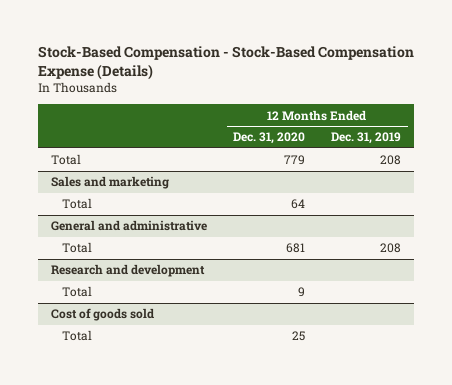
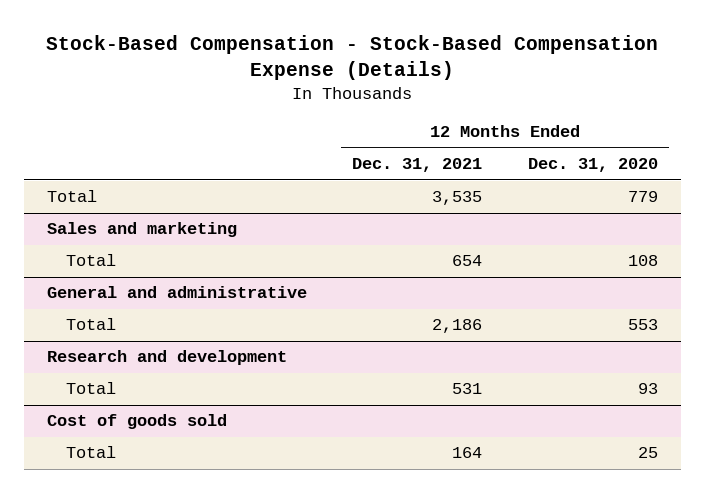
[331,132,402,145] Dec. 31, 2019 -> none
none -> [352,158,483,173] Dec. 31, 2021
[291,199,306,210] 64 -> [627,255,658,267] 108
[286,243,306,254] 681 -> [627,319,658,331] 553
[298,287,306,298] 9 -> [637,383,658,395] 93

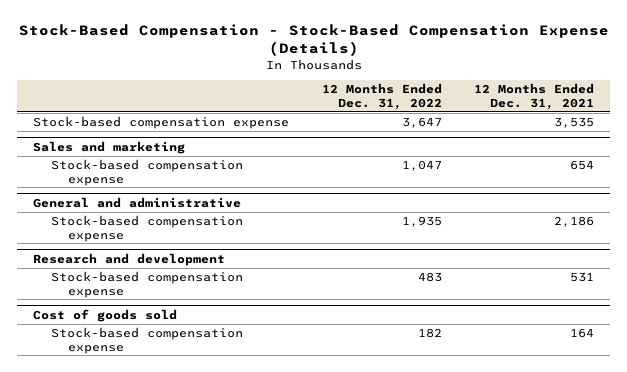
[527,158,658,173] Dec. 31, 2020 -> none
none -> [321,83,442,110] 12 Months Ended Dec. 31, 2022
[47,190,98,203] Total -> [33,115,290,129] Stock-based compensation expense
[66,254,117,267] Total -> [50,158,243,186] Stock-based compensation expense
[66,318,117,331] Total -> [50,214,243,242] Stock-based compensation expense
[66,382,117,395] Total -> [50,270,243,298] Stock-based compensation expense
[66,446,117,459] Total -> [50,326,243,354] Stock-based compensation expense

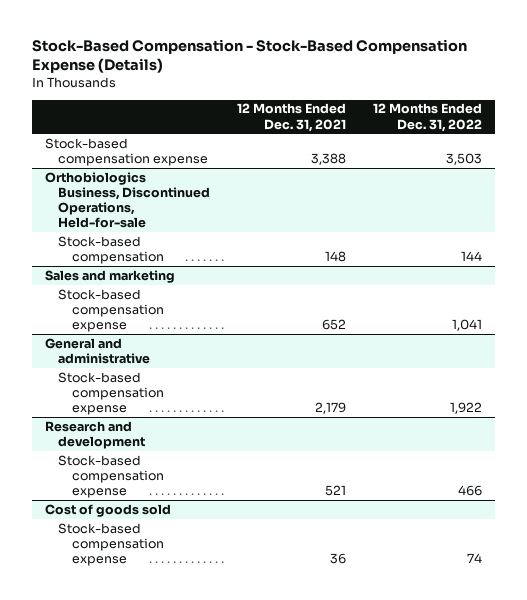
[401,116,442,128] 3,647 -> [445,152,482,165] 3,503
[553,116,594,128] 3,535 -> [310,152,346,165] 3,388
none -> [44,171,211,229] Orthobiologics Business, Discontinued Operations, Held-for-sale
none -> [58,235,164,264] Stock-based compensation
[401,159,442,171] 1,047 -> [451,319,482,332] 1,041
[569,159,594,170] 654 -> [321,319,346,331] 652
[401,215,442,227] 1,935 -> [449,402,482,415] 1,922
[553,215,594,227] 2,186 -> [314,402,346,415] 2,179
[417,271,442,282] 483 -> [457,485,482,497] 466
[569,271,594,282] 531 -> [324,485,346,497] 521
[417,327,442,338] 182 -> [466,553,482,564] 74
[569,327,594,338] 164 -> [329,553,346,565] 36

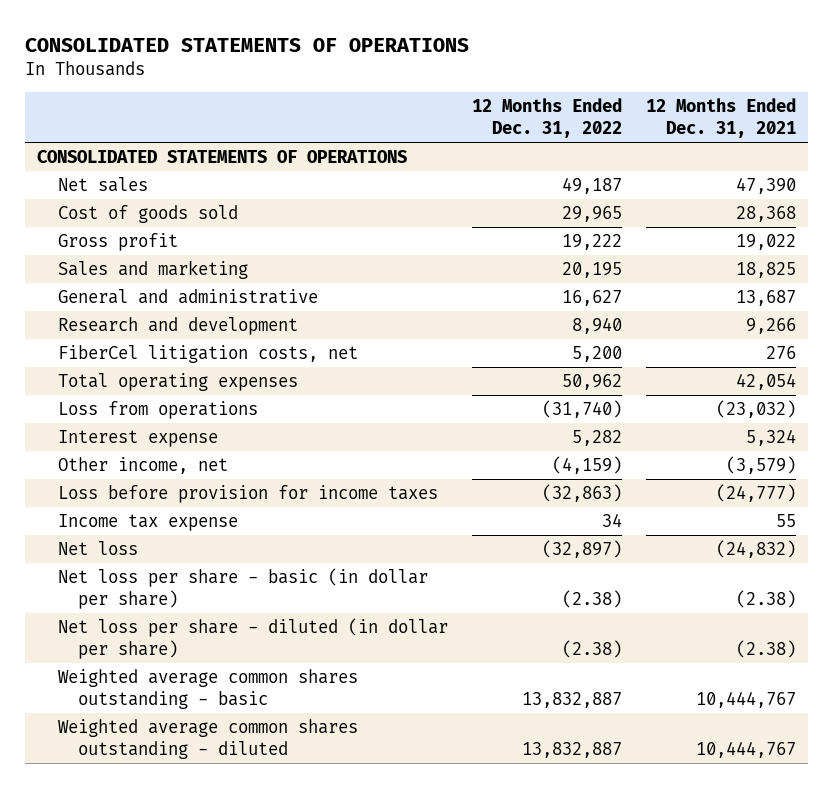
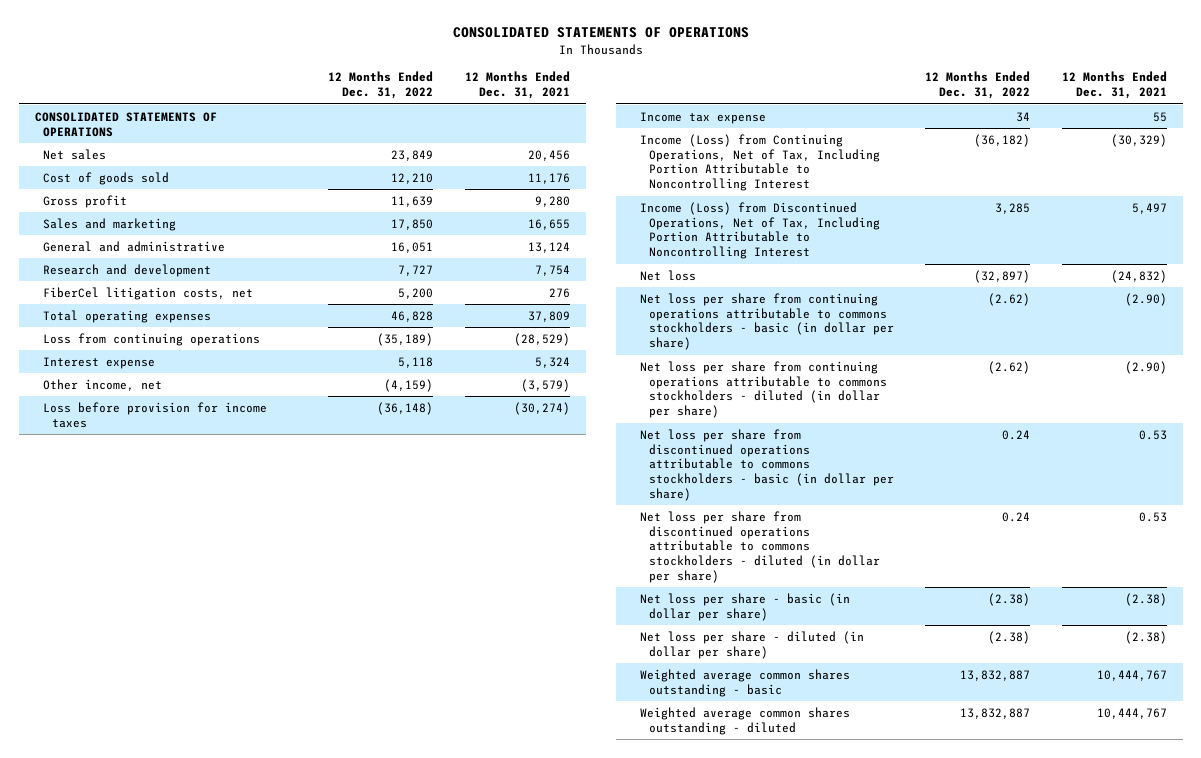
[561,176,622,194] 49,187 -> [391,149,434,161] 23,849
[736,176,797,194] 47,390 -> [527,149,570,161] 20,456
[561,205,622,222] 29,965 -> [391,172,434,184] 12,210
[736,205,797,222] 28,368 -> [527,172,570,184] 11,176
[561,233,622,250] 19,222 -> [391,195,434,207] 11,639
[736,233,797,250] 19,022 -> [534,195,570,207] 9,280
[561,261,622,278] 20,195 -> [391,218,434,230] 17,850
[736,261,797,278] 18,825 -> [527,218,570,230] 16,655
[561,289,622,306] 16,627 -> [391,241,434,253] 16,051
[736,289,797,306] 13,687 -> [527,241,570,253] 13,124
[571,316,622,334] 8,940 -> [398,264,434,276] 7,727
[746,317,797,334] 9,266 -> [534,264,570,276] 7,754
[561,373,622,390] 50,962 -> [391,310,434,322] 46,828
[736,372,797,390] 42,054 -> [527,310,570,322] 37,809
[57,400,258,419] Loss from operations -> [43,332,261,346] Loss from continuing operations
[541,399,622,418] (31,740) -> [377,332,434,346] (35,189)
[716,399,797,418] (23,032) -> [513,332,570,346] (28,529)
[571,429,622,446] 5,282 -> [398,356,434,368] 5,118
[541,483,622,502] (32,863) -> [377,401,434,415] (36,148)
[716,483,797,502] (24,777) -> [513,401,570,415] (30,274)
none -> [640,133,880,192] Income (Loss) from Continuing Operations, Net of Tax, Including Portion Attributable to Noncontrolling Interest
none -> [640,201,880,260] Income (Loss) from Discontinued Operations, Net of Tax, Including Portion Attributable to Noncontrolling Interest
none -> [640,292,894,351] Net loss per share from continuing operations attributable to commons stockholders - basic (in dollar per share)
none -> [640,360,887,419] Net loss per share from continuing operations attributable to commons stockholders - diluted (in dollar per share)
none -> [640,428,894,501] Net loss per share from discontinued operations attributable to commons stockholders - basic (in dollar per share)
none -> [640,510,880,583] Net loss per share from discontinued operations attributable to commons stockholders - diluted (in dollar per share)

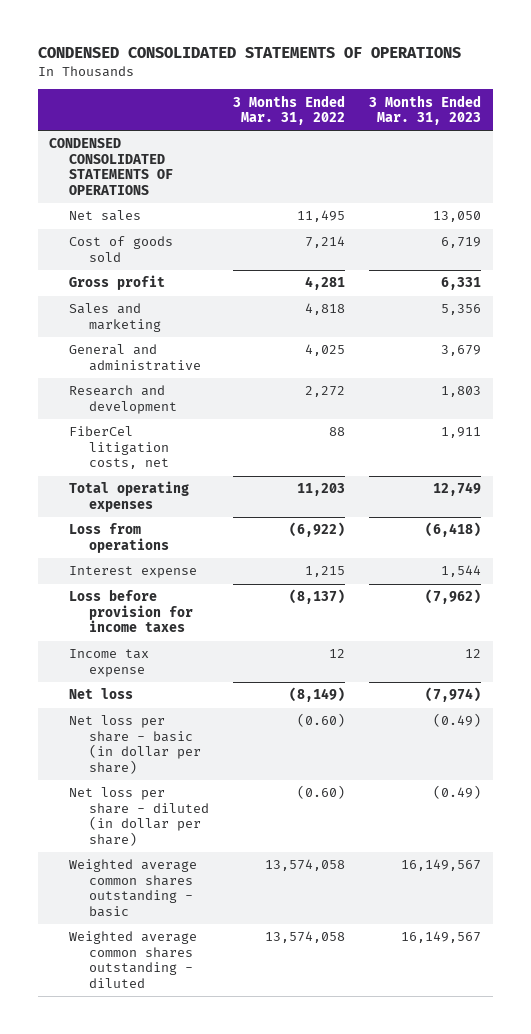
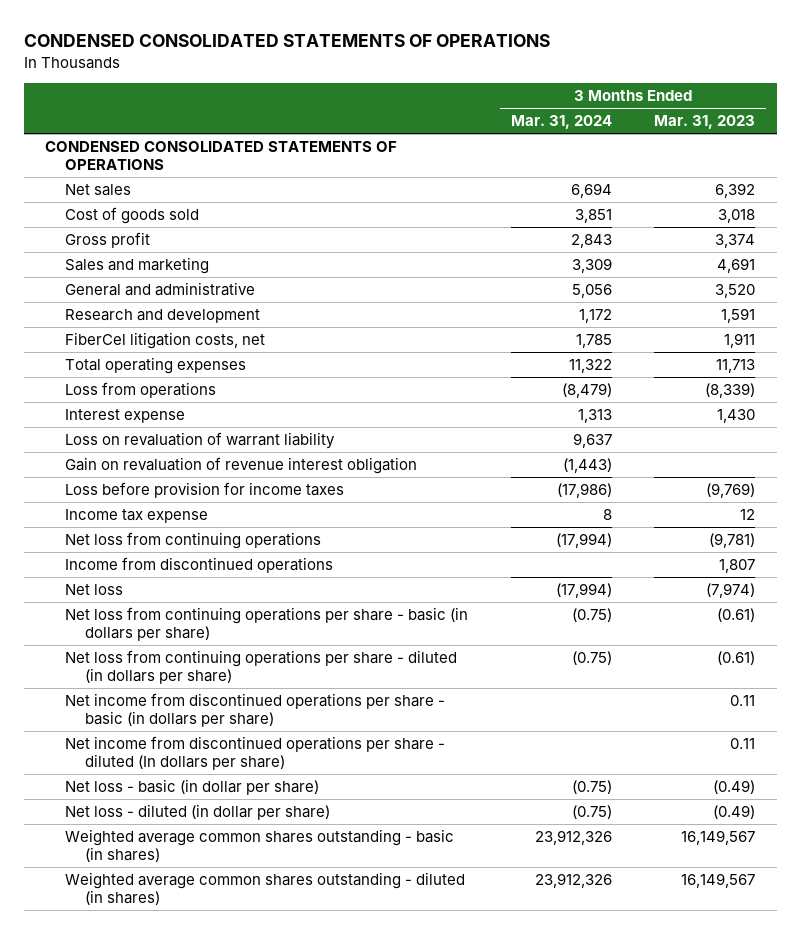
[233,94,346,125] 3 Months Ended Mar. 31, 2022 -> none
none -> [510,115,612,130] Mar. 31, 2024
[433,211,482,223] 13,050 -> [715,183,756,199] 6,392
[441,237,482,249] 6,719 -> [718,209,756,224] 3,018
[441,277,482,291] 6,331 -> [715,234,756,249] 3,374
[441,304,482,316] 5,356 -> [717,258,756,274] 4,691
[441,345,482,357] 3,679 -> [715,284,756,299] 3,520
[441,386,482,398] 1,803 -> [721,308,756,324] 1,591
[433,482,482,497] 12,749 -> [716,359,756,374] 11,713
[425,522,482,538] (6,418) -> [705,383,756,399] (8,339)
[441,565,482,578] 1,544 -> [717,409,756,424] 1,430
none -> [64,432,335,450] Loss on revaluation of warrant liability
none -> [64,457,417,475] Gain on revaluation of revenue interest obligation
[425,589,482,605] (7,962) -> [706,483,756,499] (9,769)
none -> [64,532,321,550] Net loss from continuing operations
none -> [64,557,333,574] Income from discontinued operations
none -> [64,607,468,642] Net loss from continuing operations per share - basic (in dollars per share)
none -> [64,650,457,685] Net loss from continuing operations per share - diluted (in dollars per share)
none -> [64,693,445,728] Net income from discontinued operations per share - basic (in dollars per share)
none -> [64,736,445,771] Net income from discontinued operations per share - diluted (In dollars per share)
[69,715,202,774] Net loss per share - basic (in dollar per share) -> [64,779,319,796] Net loss - basic (in dollar per share)
[69,787,210,846] Net loss per share - diluted (in dollar per share) -> [64,804,330,821] Net loss - diluted (in dollar per share)
[69,859,198,917] Weighted average common shares outstanding - basic -> [64,829,454,863] Weighted average common shares outstanding - basic (in shares)
[69,931,198,988] Weighted average common shares outstanding - diluted -> [64,872,465,906] Weighted average common shares outstanding - diluted (in shares)

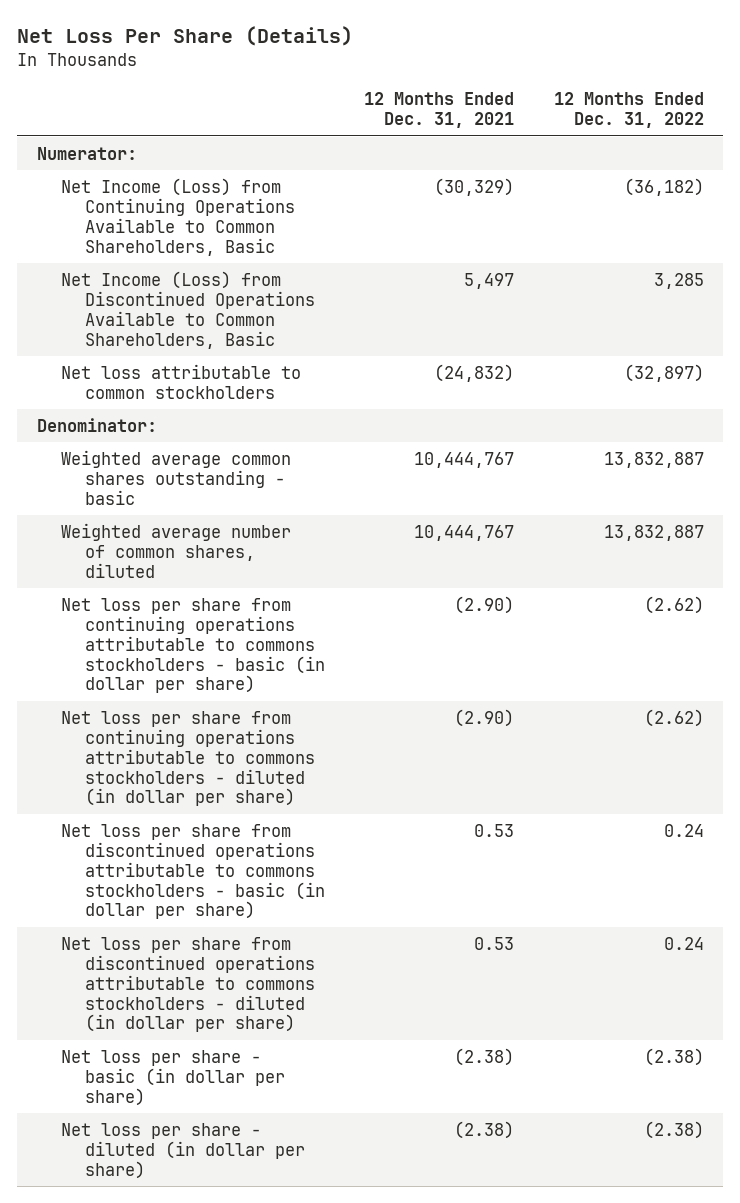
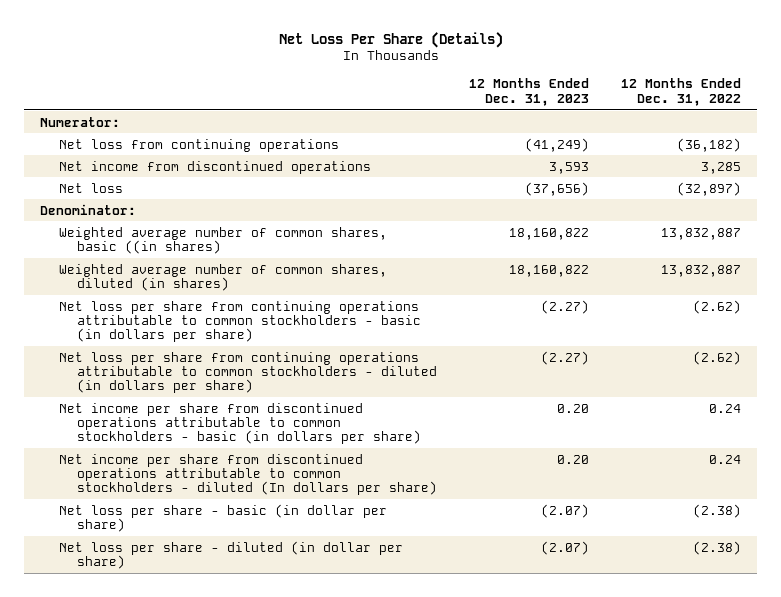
[364,92,515,129] 12 Months Ended Dec. 31, 2021 -> none
none -> [468,78,589,106] 12 Months Ended Dec. 31, 2023
[60,177,295,256] Net Income (Loss) from Continuing Operations Available to Common Shareholders, Basic -> [58,138,339,152] Net loss from continuing operations
[60,270,315,349] Net Income (Loss) from Discontinued Operations Available to Common Shareholders, Basic -> [58,160,371,174] Net income from discontinued operations
[60,363,301,399] Net loss attributable to common stockholders -> [58,182,123,193] Net loss
[60,449,291,505] Weighted average common shares outstanding - basic -> [58,226,387,255] Weighted average number of common shares, basic ((in shares)
[60,522,291,578] Weighted average number of common shares, diluted -> [58,263,387,292] Weighted average number of common shares, diluted (in shares)
[60,597,325,694] Net loss per share from continuing operations attributable to commons stockholders - basic (in dollar per share) -> [58,300,421,343] Net loss per share from continuing operations attributable to common stockholders - basic (in dollars per share)
[60,710,315,807] Net loss per share from continuing operations attributable to commons stockholders - diluted (in dollar per share) -> [58,351,437,394] Net loss per share from continuing operations attributable to common stockholders - diluted (in dollars per share)
[60,823,325,920] Net loss per share from discontinued operations attributable to commons stockholders - basic (in dollar per share) -> [58,402,421,445] Net income per share from discontinued operations attributable to common stockholders - basic (in dollars per share)
[60,936,315,1033] Net loss per share from discontinued operations attributable to commons stockholders - diluted (in dollar per share) -> [58,453,437,496] Net income per share from discontinued operations attributable to common stockholders - diluted (In dollars per share)

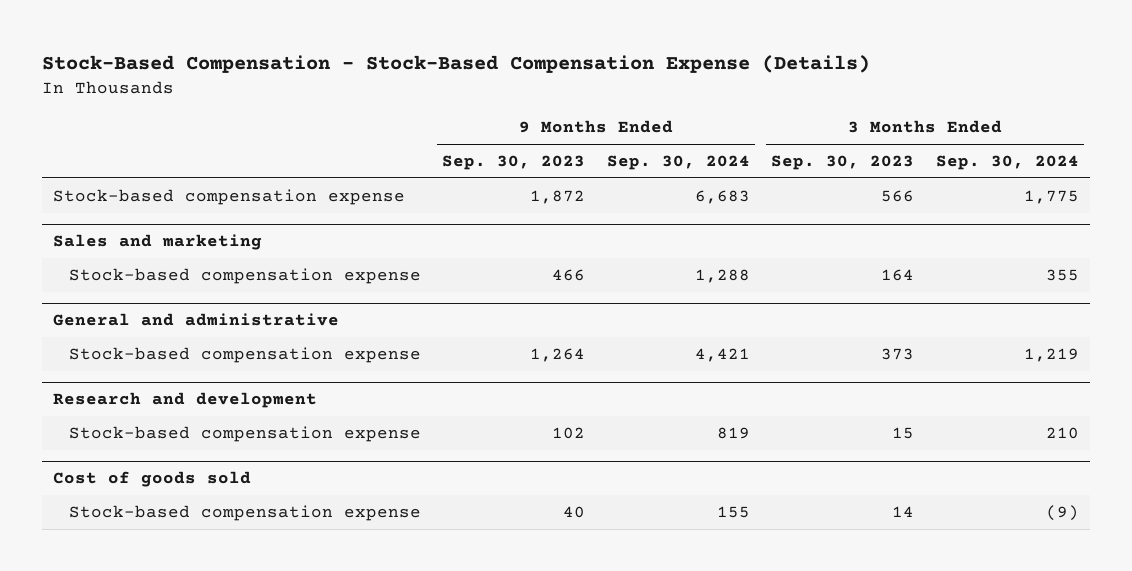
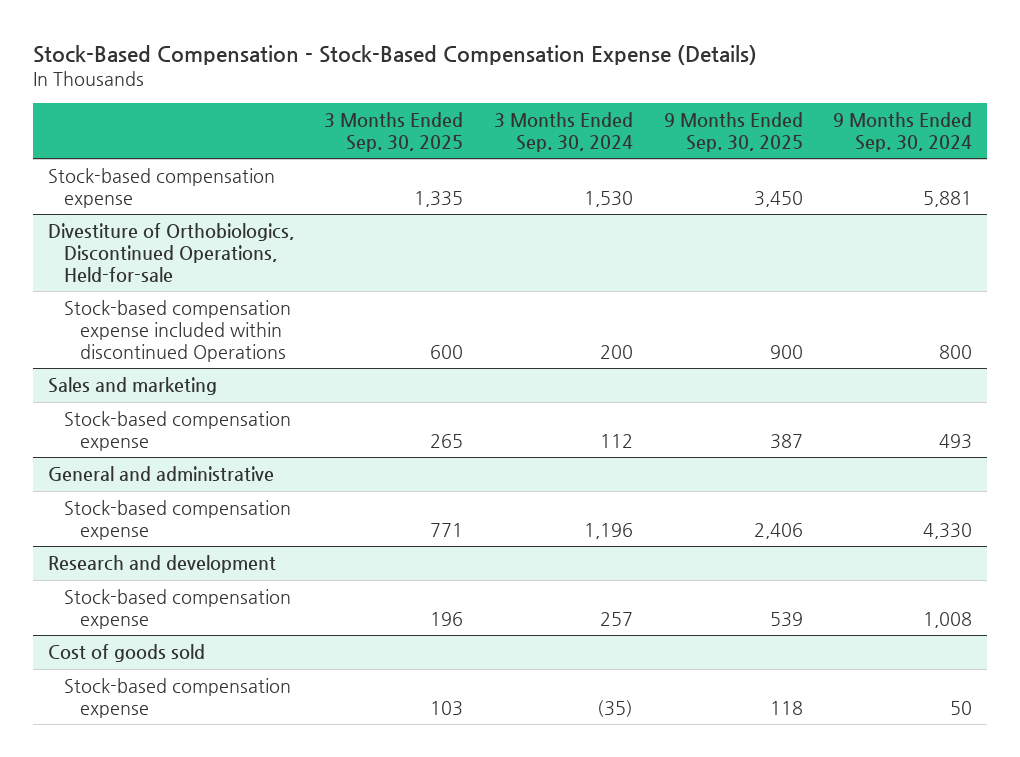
[442,155,586,171] Sep. 30, 2023 -> none
[771,155,915,171] Sep. 30, 2023 -> none
none -> [324,112,464,152] 3 Months Ended Sep. 30, 2025
none -> [663,112,803,152] 9 Months Ended Sep. 30, 2025
[694,189,750,204] 6,683 -> [923,190,973,207] 5,881
[1024,189,1080,204] 1,775 -> [584,190,634,207] 1,530
none -> [47,223,294,282] Divestiture of Orthobiologics, Discontinued Operations, Held-for-sale
none -> [63,300,291,362] Stock-based compensation expense included within discontinued Operations
[694,268,750,283] 1,288 -> [939,433,973,449] 493
[1046,268,1080,281] 355 -> [600,433,634,448] 112
[694,347,750,362] 4,421 -> [923,522,973,539] 4,330
[1024,347,1080,362] 1,219 -> [584,522,634,539] 1,196
[716,426,750,439] 819 -> [923,611,973,628] 1,008
[1046,426,1080,439] 210 -> [600,611,634,626] 257
[716,505,750,518] 155 -> [950,700,973,715] 50
[1046,504,1080,521] (9) -> [597,699,634,717] (35)

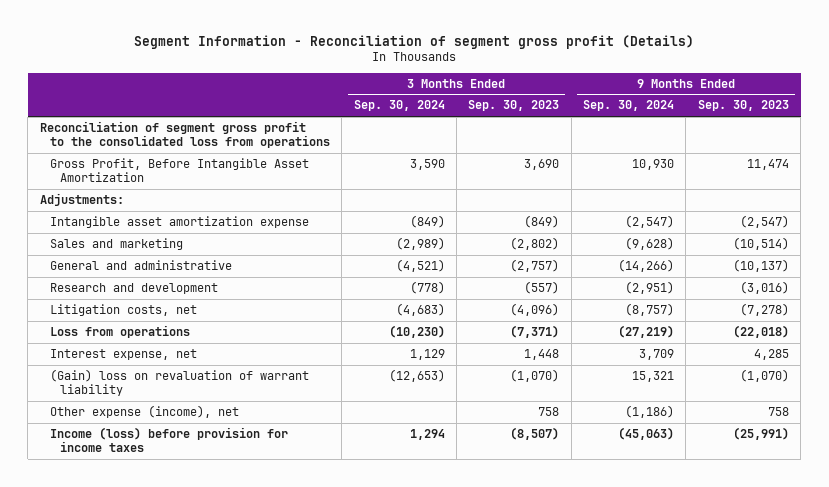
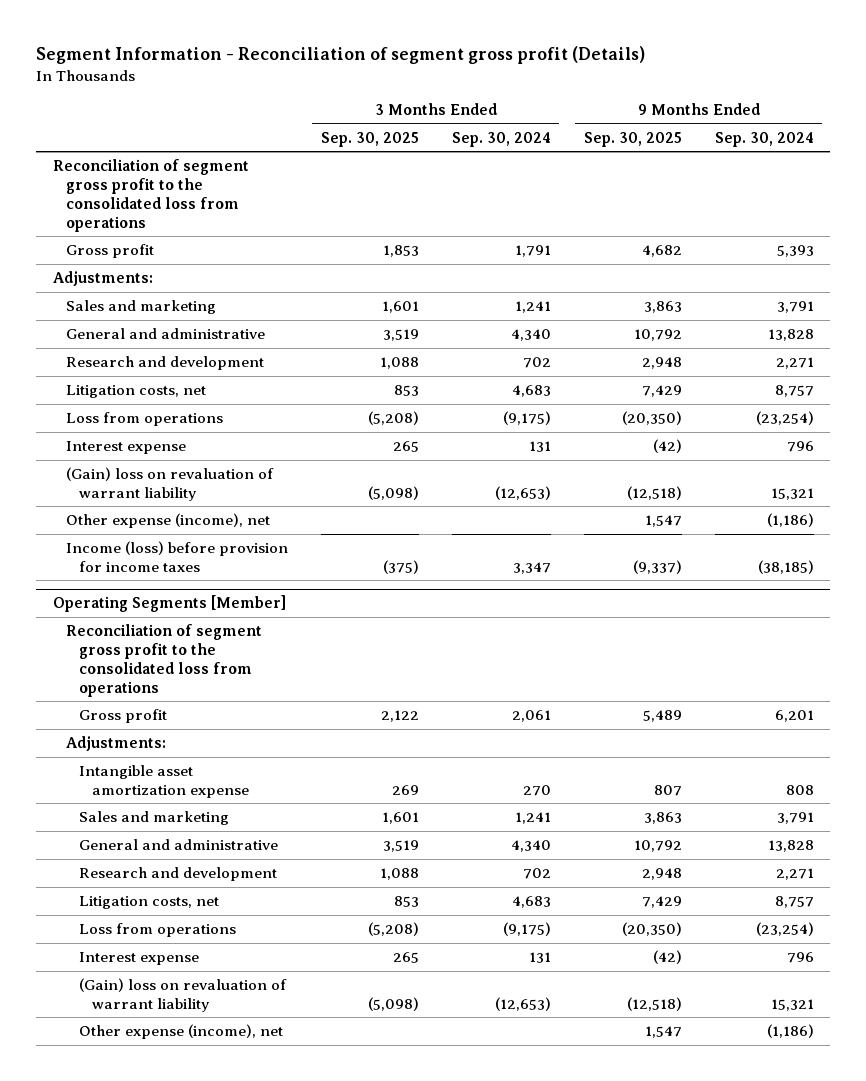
[468,100,560,112] Sep. 30, 2023 -> none
[697,100,789,112] Sep. 30, 2023 -> none
none -> [320,131,419,147] Sep. 30, 2025
none -> [583,131,682,147] Sep. 30, 2025
[49,158,309,183] Gross Profit, Before Intangible Asset Amortization -> none
none -> [65,244,154,259] Gross profit
[49,216,309,229] Intangible asset amortization expense -> none
[395,237,445,251] (2,989) -> [514,301,551,314] 1,241
[625,237,675,251] (9,628) -> [776,301,814,314] 3,791
[395,259,445,273] (4,521) -> [510,329,551,342] 4,340
[618,259,675,273] (14,266) -> [767,329,814,342] 13,828
[409,281,445,295] (778) -> [522,357,551,369] 702
[625,281,675,295] (2,951) -> [775,357,814,370] 2,271
[395,303,445,317] (4,683) -> [511,385,551,398] 4,683
[625,303,675,317] (8,757) -> [774,385,814,398] 8,757
[388,325,445,339] (10,230) -> [502,411,551,426] (9,175)
[618,325,675,339] (27,219) -> [755,411,814,426] (23,254)
[49,349,197,361] Interest expense, net -> [65,441,186,455] Interest expense
[409,349,445,361] 1,129 -> [528,441,551,453] 131
[639,349,675,361] 3,709 -> [786,441,814,453] 796
[409,429,445,441] 1,294 -> [512,561,551,574] 3,347
[618,427,675,441] (45,063) -> [757,559,814,574] (38,185)
none -> [52,595,286,613] Operating Segments [Member]
none -> [65,624,262,697] Reconciliation of segment gross profit to the consolidated loss from operations
none -> [78,709,167,724] Gross profit
none -> [65,736,166,752] Adjustments:
none -> [78,765,249,798] Intangible asset amortization expense
none -> [78,811,229,826] Sales and marketing
none -> [78,839,278,851] General and administrative
none -> [78,867,277,882] Research and development
none -> [78,896,219,910] Litigation costs, net
none -> [78,923,236,938] Loss from operations
none -> [78,952,199,966] Interest expense
none -> [78,978,287,1012] (Gain) loss on revaluation of warrant liability
none -> [78,1024,283,1040] Other expense (income), net

